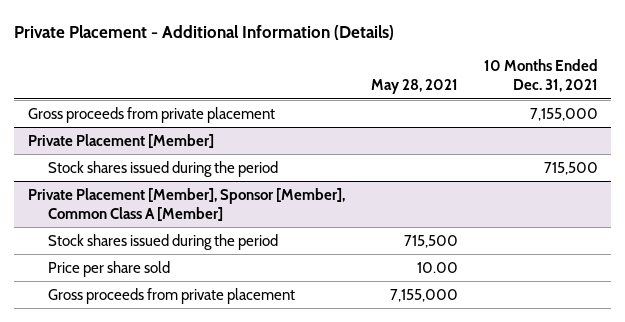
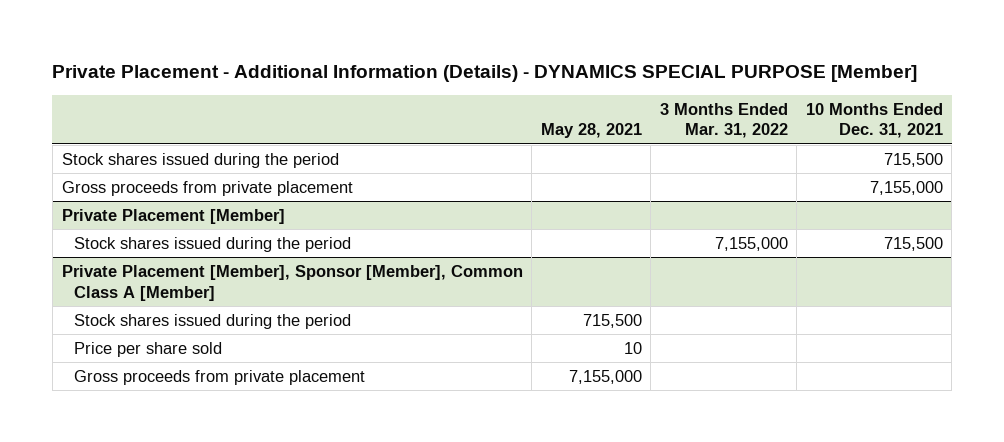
[14,24,395,40] Private Placement - Additional Information (Details) -> [52,65,918,83] Private Placement - Additional Information (Details) - DYNAMICS SPECIAL PURPOSE [Member]
none -> [659,102,788,139] 3 Months Ended Mar. 31, 2022
none -> [61,152,339,168] Stock shares issued during the period
[416,261,458,273] 10.00 -> [623,341,642,354] 10

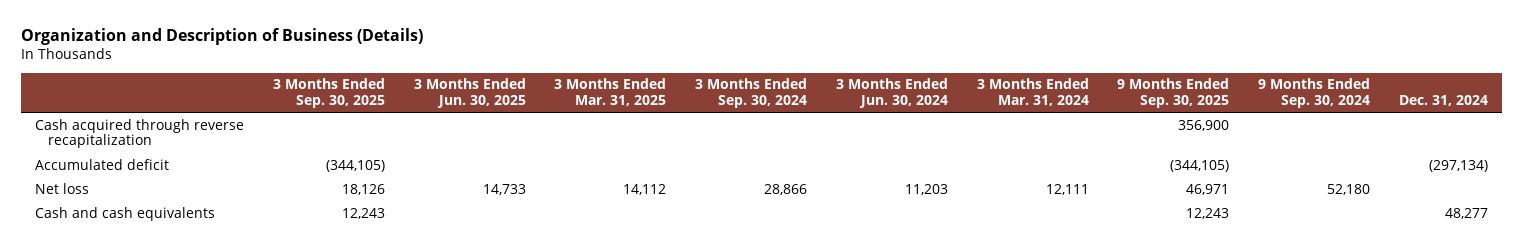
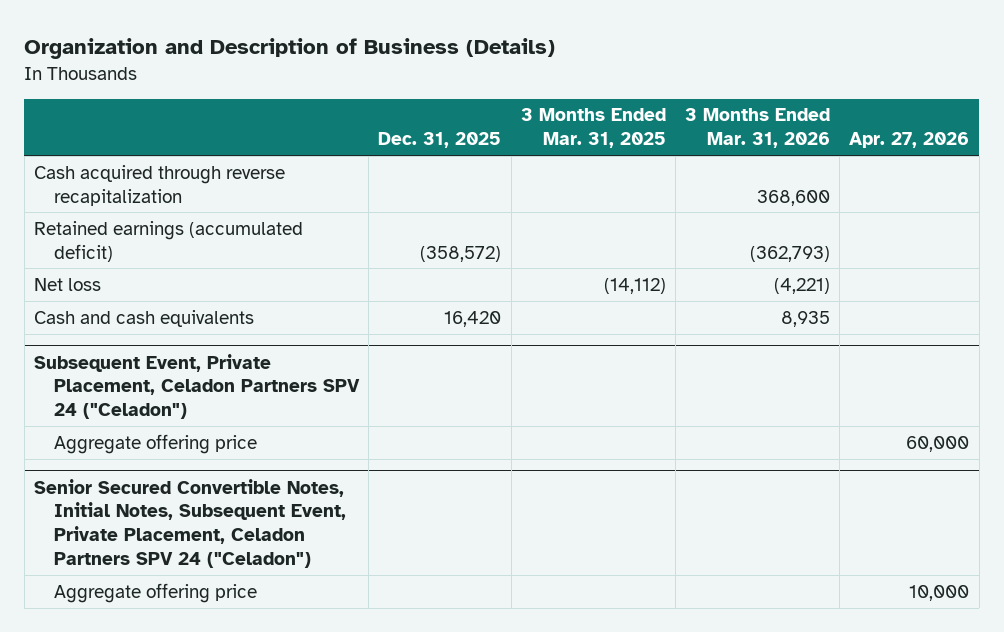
[272,78,385,108] 3 Months Ended Sep. 30, 2025 -> none
[413,78,526,108] 3 Months Ended Jun. 30, 2025 -> none
[695,78,808,108] 3 Months Ended Sep. 30, 2024 -> none
[835,78,948,108] 3 Months Ended Jun. 30, 2024 -> none
[976,78,1089,106] 3 Months Ended Mar. 31, 2024 -> none
[1117,78,1230,108] 9 Months Ended Sep. 30, 2025 -> none
[1258,78,1371,108] 9 Months Ended Sep. 30, 2024 -> none
[1398,94,1488,106] Dec. 31, 2024 -> none
none -> [378,132,502,149] Dec. 31, 2025
none -> [685,108,831,149] 3 Months Ended Mar. 31, 2026
none -> [849,132,970,149] Apr. 27, 2026
[35,158,170,170] Accumulated deficit -> [34,220,304,262] Retained earnings (accumulated deficit)
[623,183,667,195] 14,112 -> [603,277,666,294] (14,112)
none -> [34,353,361,420] Subsequent Event, Private Placement, Celadon Partners SPV 24 ("Celadon")
none -> [54,433,258,454] Aggregate offering price
none -> [34,478,347,568] Senior Secured Convertible Notes, Initial Notes, Subsequent Event, Private Placement, Celadon Partners SPV 24 ("Celadon")
none -> [54,582,258,603] Aggregate offering price

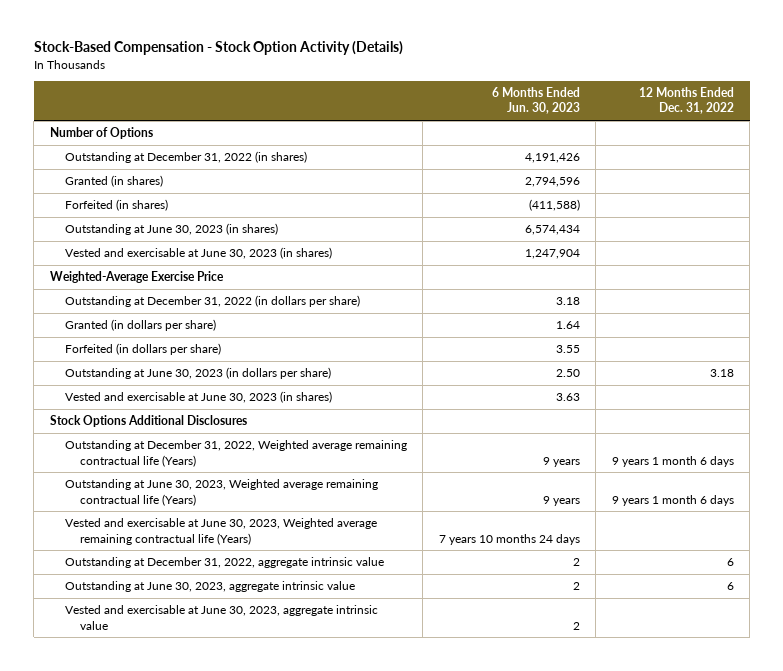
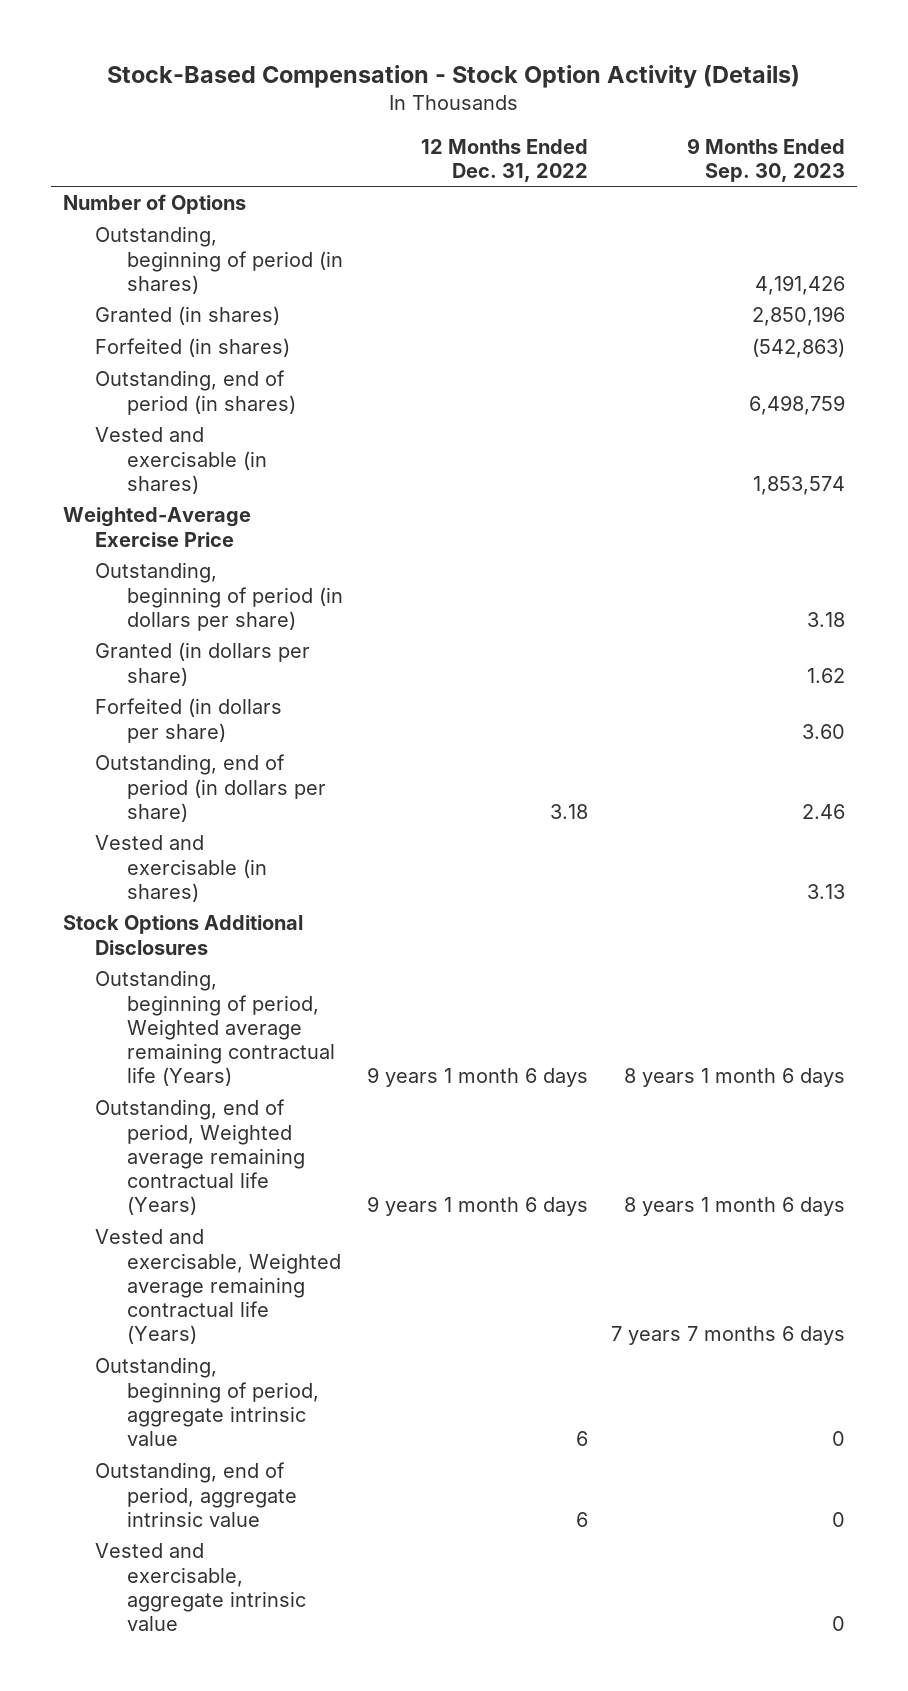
[491,87,580,115] 6 Months Ended Jun. 30, 2023 -> none
none -> [687,137,846,182] 9 Months Ended Sep. 30, 2023
[64,151,307,164] Outstanding at December 31, 2022 (in shares) -> [95,226,344,294] Outstanding, beginning of period (in shares)
[64,223,278,236] Outstanding at June 30, 2023 (in shares) -> [95,370,297,415] Outstanding, end of period (in shares)
[64,247,332,260] Vested and exercisable at June 30, 2023 (in shares) -> [95,427,268,494] Vested and exercisable (in shares)
[64,295,360,308] Outstanding at December 31, 2022 (in dollars per share) -> [95,562,344,631] Outstanding, beginning of period (in dollars per share)
[64,367,331,380] Outstanding at June 30, 2023 (in dollars per share) -> [95,754,327,822] Outstanding, end of period (in dollars per share)
[64,391,332,404] Vested and exercisable at June 30, 2023 (in shares) -> [95,835,268,902] Vested and exercisable (in shares)
[64,440,407,467] Outstanding at December 31, 2022, Weighted average remaining contractual life (Years) -> [95,970,336,1087] Outstanding, beginning of period, Weighted average remaining contractual life (Years)
[64,479,378,506] Outstanding at June 30, 2023, Weighted average remaining contractual life (Years) -> [95,1099,306,1216] Outstanding, end of period, Weighted average remaining contractual life (Years)
[64,518,377,545] Vested and exercisable at June 30, 2023, Weighted average remaining contractual life (Years) -> [95,1229,342,1345] Vested and exercisable, Weighted average remaining contractual life (Years)
[64,557,384,569] Outstanding at December 31, 2022, aggregate intrinsic value -> [95,1357,320,1447] Outstanding, beginning of period, aggregate intrinsic value
[64,581,355,593] Outstanding at June 30, 2023, aggregate intrinsic value -> [95,1462,298,1527] Outstanding, end of period, aggregate intrinsic value
[64,605,378,630] Vested and exercisable at June 30, 2023, aggregate intrinsic value -> [95,1543,307,1632] Vested and exercisable, aggregate intrinsic value

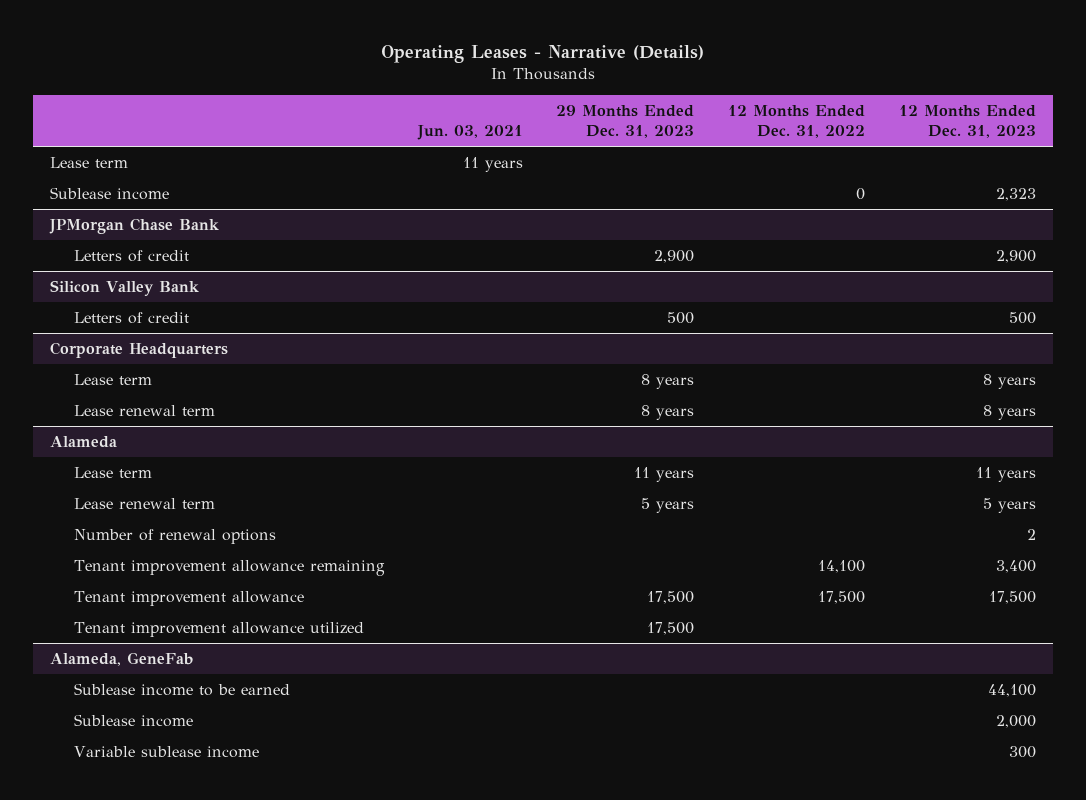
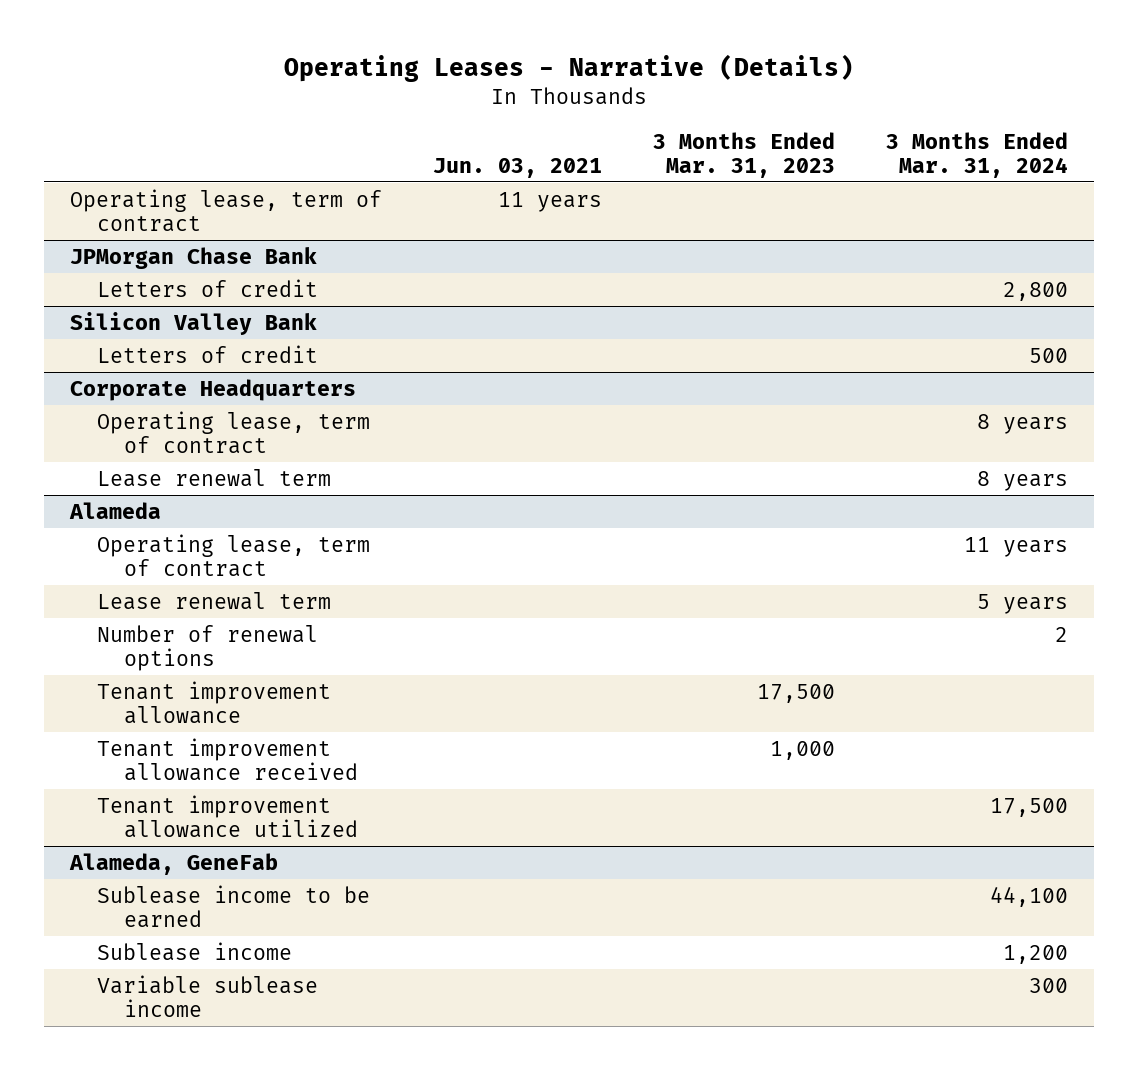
[556,104,695,139] 29 Months Ended Dec. 31, 2023 -> none
[728,104,866,139] 12 Months Ended Dec. 31, 2022 -> none
[898,104,1036,139] 12 Months Ended Dec. 31, 2023 -> none
none -> [653,131,836,178] 3 Months Ended Mar. 31, 2023
none -> [886,131,1069,178] 3 Months Ended Mar. 31, 2024
[50,186,170,200] Sublease income -> none
[50,156,129,168] Lease term -> [69,188,382,232] Operating lease, term of contract
[74,373,153,385] Lease term -> [97,410,371,454] Operating lease, term of contract
[74,466,153,478] Lease term -> [97,533,371,577] Operating lease, term of contract
[74,559,386,576] Tenant improvement allowance remaining -> none
none -> [97,737,359,781] Tenant improvement allowance received

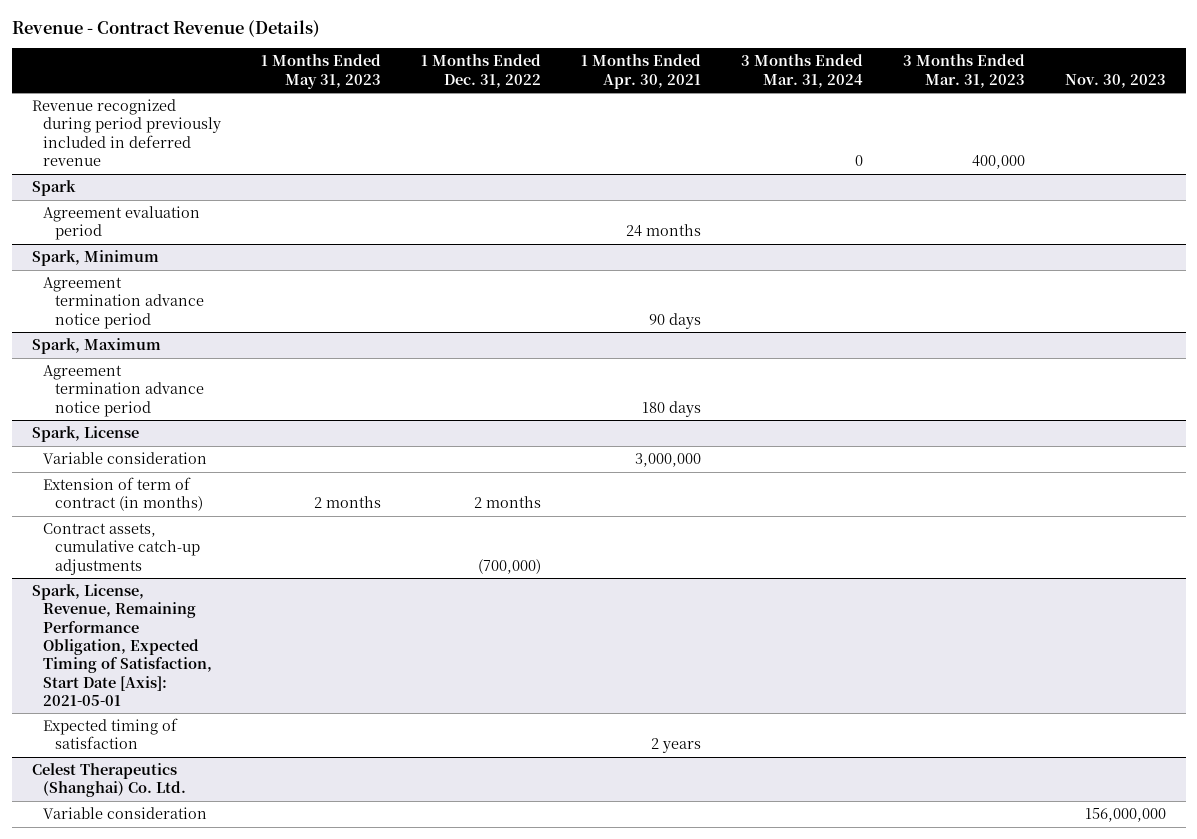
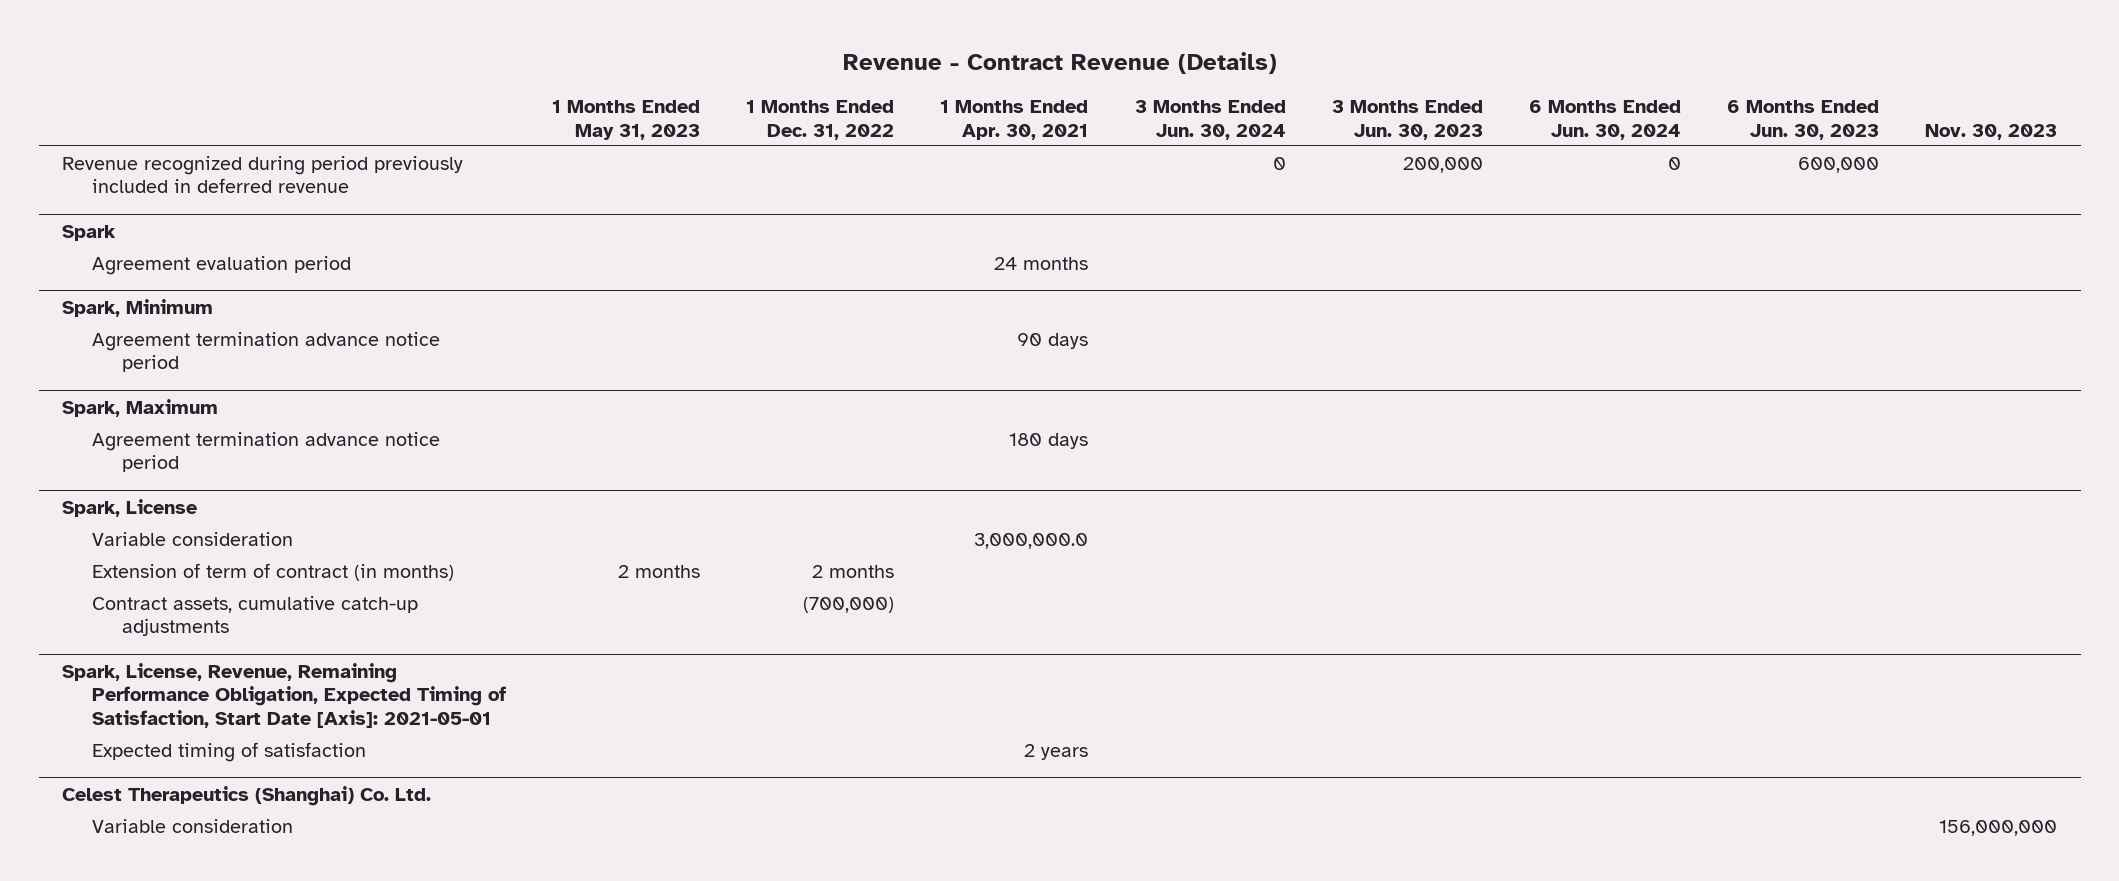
[740,54,863,88] 3 Months Ended Mar. 31, 2024 -> none
[902,54,1025,88] 3 Months Ended Mar. 31, 2023 -> none
none -> [1134,99,1286,140] 3 Months Ended Jun. 30, 2024
none -> [1331,99,1483,140] 3 Months Ended Jun. 30, 2023
none -> [1529,99,1682,140] 6 Months Ended Jun. 30, 2024
none -> [1727,99,1880,140] 6 Months Ended Jun. 30, 2023
[634,453,701,468] 3,000,000 -> [974,532,1089,549] 3,000,000.0

